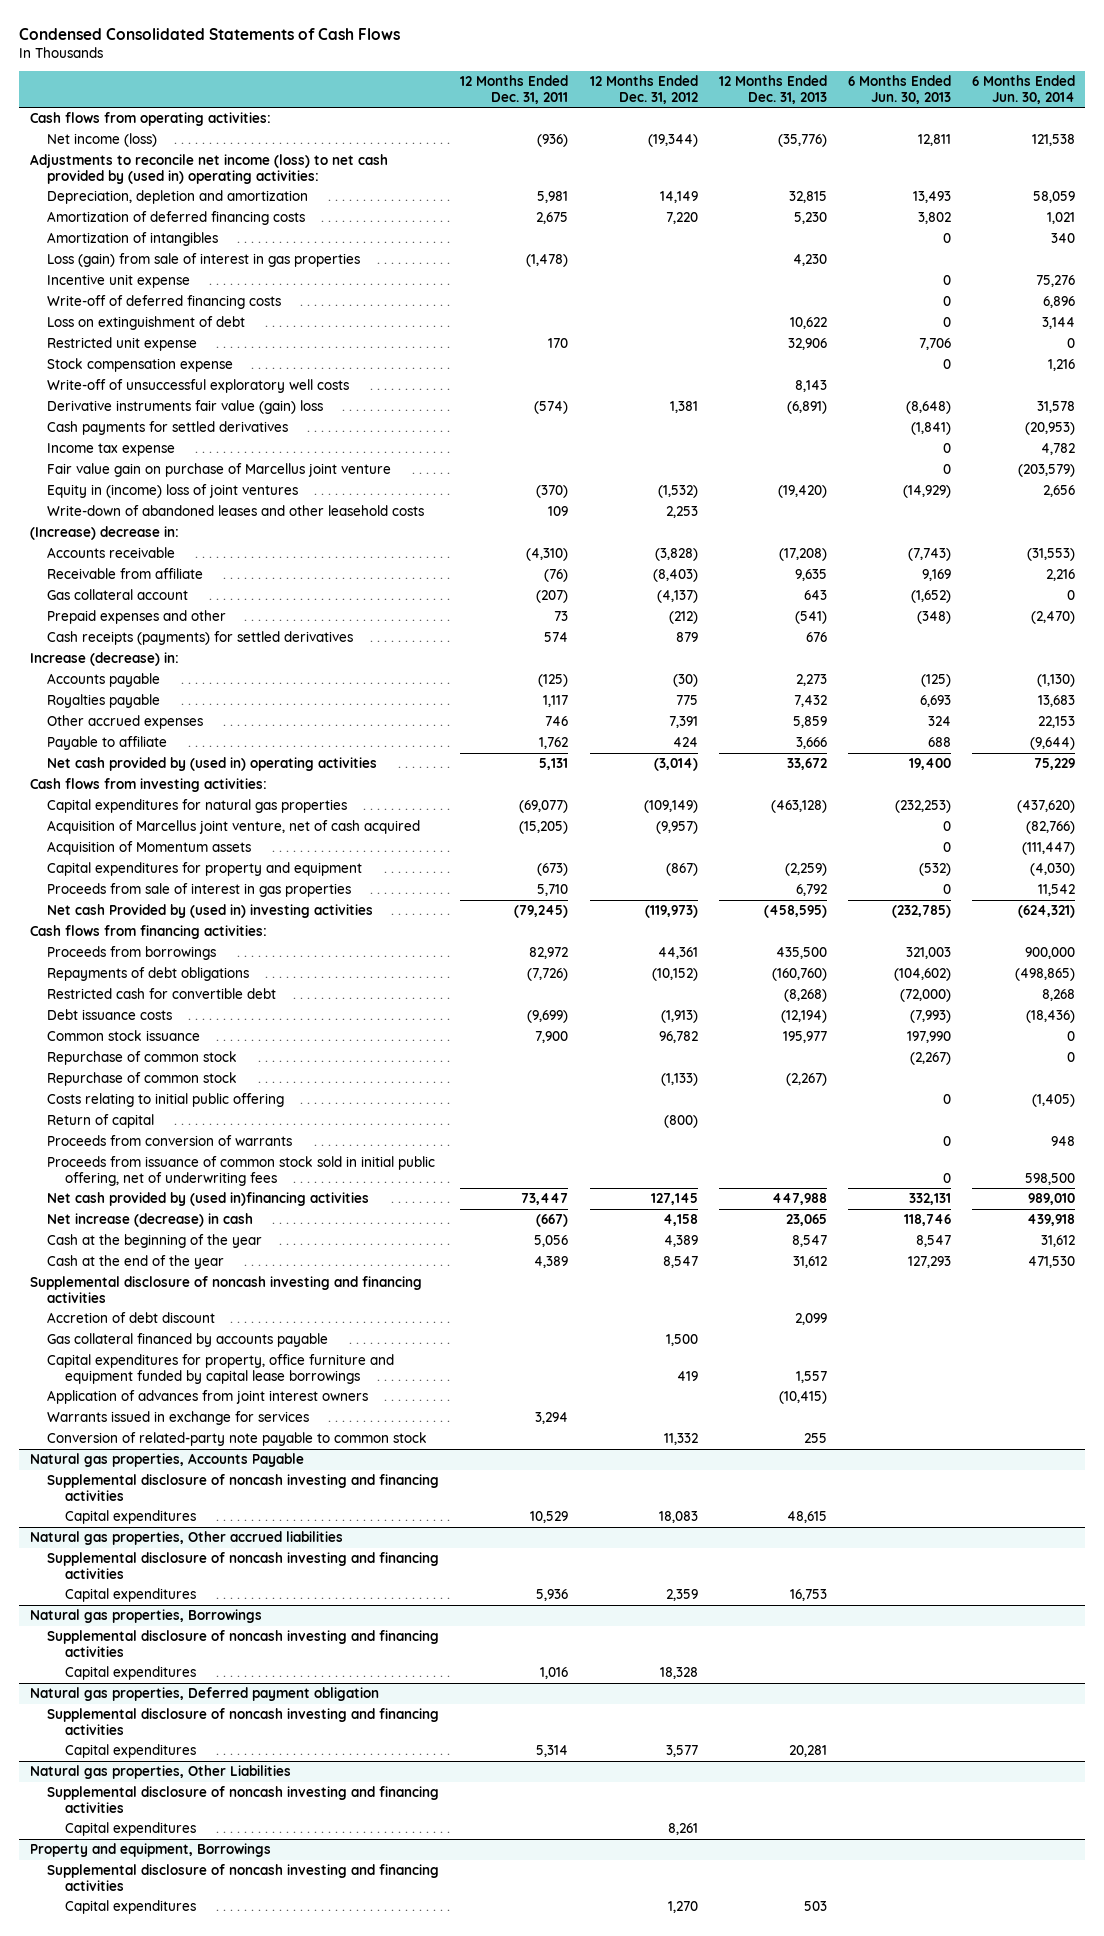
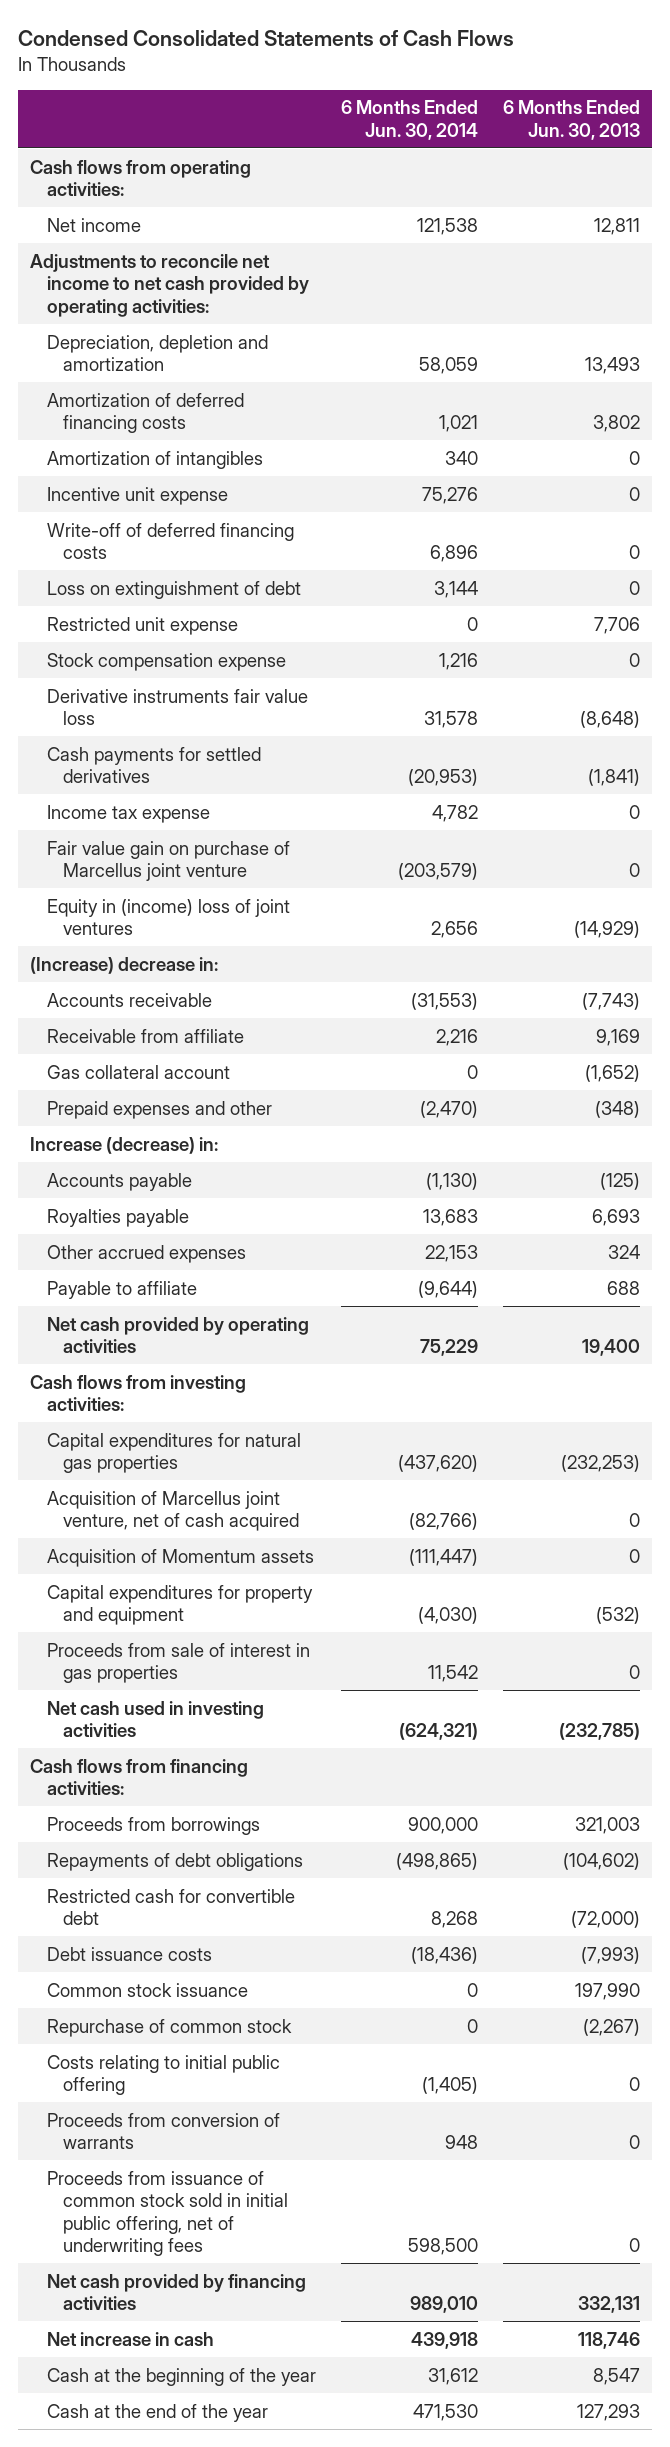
[460,75,569,104] 12 Months Ended Dec. 31, 2011 -> none
[589,75,698,104] 12 Months Ended Dec. 31, 2012 -> none
[718,75,827,104] 12 Months Ended Dec. 31, 2013 -> none
[47,132,158,147] Net income (loss) -> [46,217,141,232] Net income
[29,153,388,184] Adjustments to reconcile net income (loss) to net cash provided by (used in) operating activities: -> [30,253,309,317] Adjustments to reconcile net income to net cash provided by operating activities:
[47,252,361,267] Loss (gain) from sale of interest in gas properties -> none
[47,378,350,393] Write-off of unsuccessful exploratory well costs -> none
[47,399,324,414] Derivative instruments fair value (gain) loss -> [46,688,308,726] Derivative instruments fair value loss
[47,504,425,516] Write-down of abandoned leases and other leasehold costs -> none
[47,630,354,645] Cash receipts (payments) for settled derivatives -> none
[47,756,378,771] Net cash provided by (used in) operating activities -> [46,1316,309,1354] Net cash provided by operating activities
[47,903,374,918] Net cash Provided by (used in) investing activities -> [46,1700,264,1738] Net cash used in investing activities
[47,1071,238,1086] Repurchase of common stock -> none
[47,1113,155,1128] Return of capital -> none
[47,1191,370,1206] Net cash provided by (used in)financing activities -> [46,2273,306,2311] Net cash provided by financing activities
[47,1212,254,1227] Net increase (decrease) in cash -> [46,2331,214,2346] Net increase in cash
[29,1275,422,1303] Supplemental disclosure of noncash investing and financing activities -> none
[47,1311,216,1323] Accretion of debt discount -> none
[47,1332,329,1347] Gas collateral financed by accounts payable -> none
[47,1353,395,1384] Capital expenditures for property, office furniture and equipment funded by capital lease borrowings -> none
[47,1389,369,1404] Application of advances from joint interest owners -> none
[47,1410,310,1425] Warrants issued in exchange for services -> none
[47,1431,428,1446] Conversion of related-party note payable to common stock -> none
[29,1452,304,1467] Natural gas properties, Accounts Payable -> none
[47,1473,440,1501] Supplemental disclosure of noncash investing and financing activities -> none
[65,1509,197,1524] Capital expenditures -> none
[29,1530,343,1545] Natural gas properties, Other accrued liabilities -> none
[47,1551,440,1579] Supplemental disclosure of noncash investing and financing activities -> none
[65,1587,197,1602] Capital expenditures -> none
[29,1608,262,1623] Natural gas properties, Borrowings -> none
[47,1629,440,1657] Supplemental disclosure of noncash investing and financing activities -> none
[65,1665,197,1680] Capital expenditures -> none
[29,1686,379,1701] Natural gas properties, Deferred payment obligation -> none
[47,1707,440,1735] Supplemental disclosure of noncash investing and financing activities -> none
[65,1743,197,1758] Capital expenditures -> none
[29,1764,291,1779] Natural gas properties, Other Liabilities -> none
[47,1785,440,1813] Supplemental disclosure of noncash investing and financing activities -> none
[65,1821,197,1836] Capital expenditures -> none
[29,1842,271,1857] Property and equipment, Borrowings -> none
[47,1863,440,1891] Supplemental disclosure of noncash investing and financing activities -> none
[65,1899,197,1914] Capital expenditures -> none

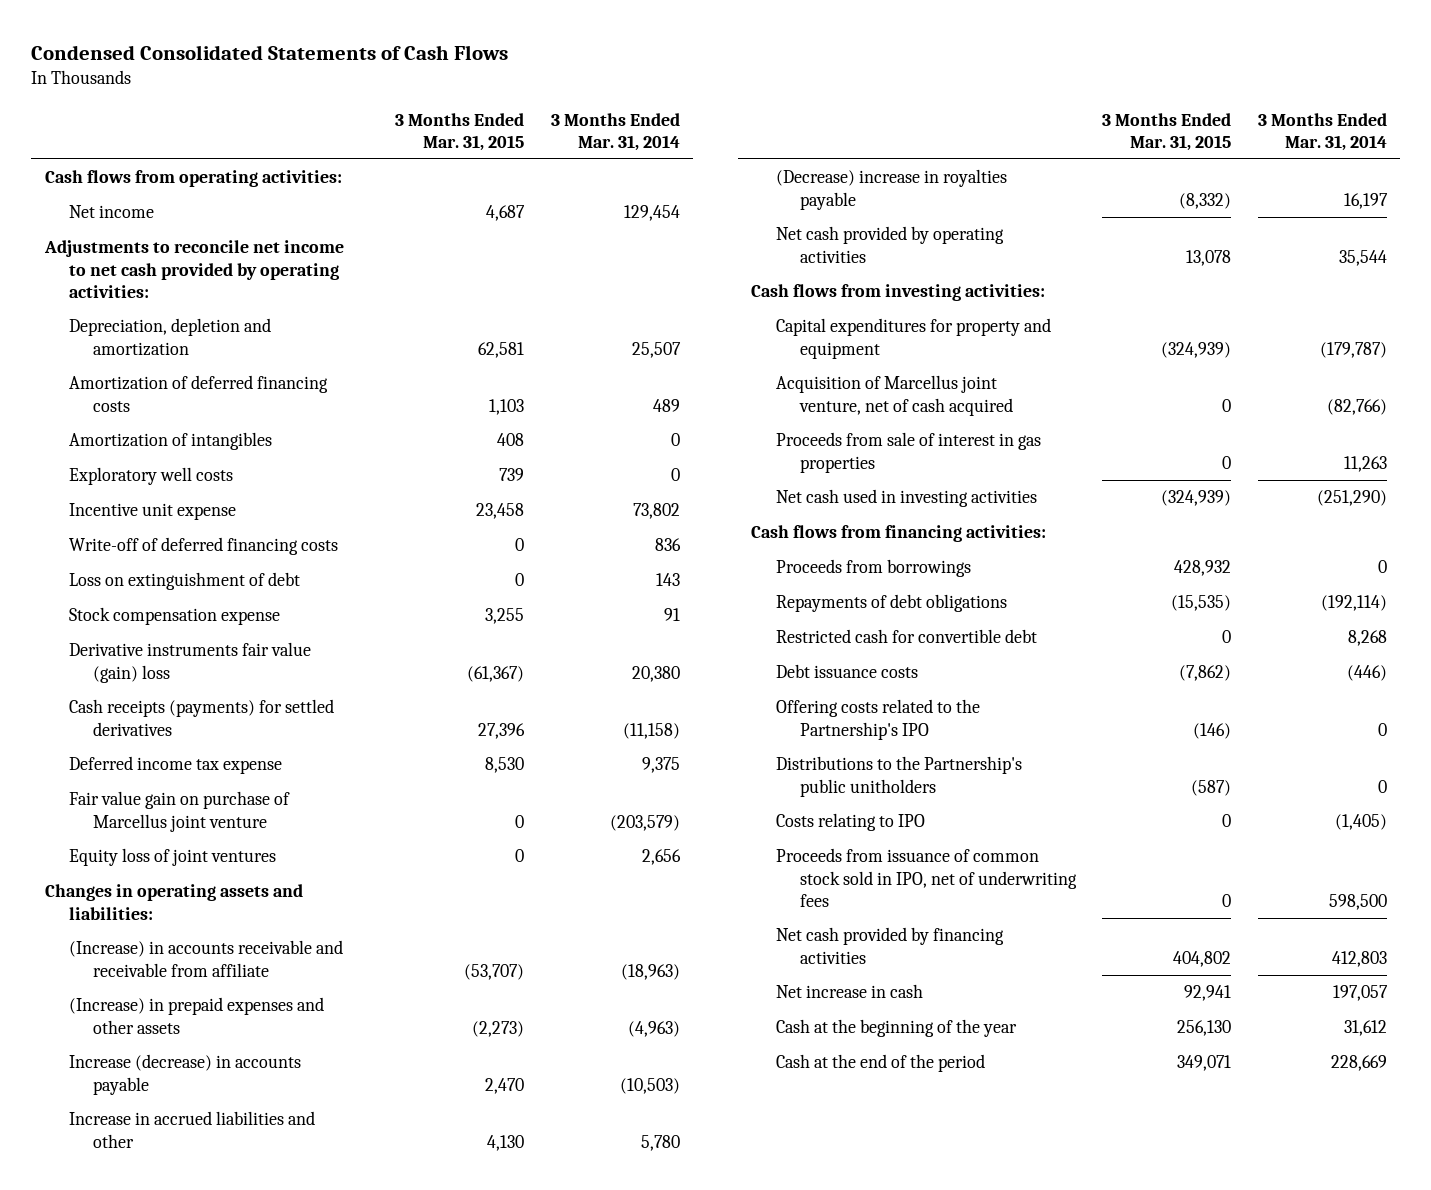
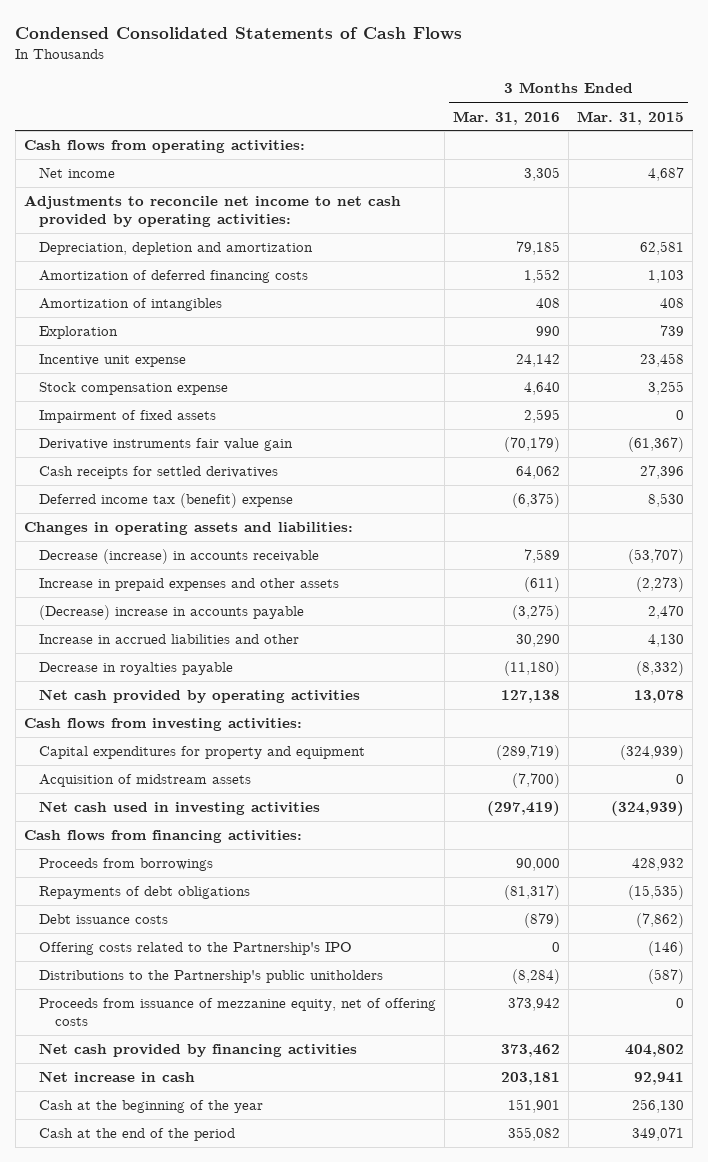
[550,112,680,151] 3 Months Ended Mar. 31, 2014 -> none
none -> [453,110,561,125] Mar. 31, 2016
[68,467,233,486] Exploratory well costs -> [39,326,119,340] Exploration
[68,537,338,556] Write-off of deferred financing costs -> none
[68,572,300,591] Loss on extinguishment of debt -> none
[68,791,290,832] Fair value gain on purchase of Marcellus joint venture -> none
[68,848,276,867] Equity loss of joint ventures -> none
none -> [39,410,217,424] Impairment of fixed assets
[68,642,311,683] Derivative instruments fair value (gain) loss -> [39,438,294,452] Derivative instruments fair value gain
[68,699,334,736] Cash receipts (payments) for settled derivatives -> [39,466,279,480] Cash receipts for settled derivatives
[68,756,282,775] Deferred income tax expense -> [39,493,294,509] Deferred income tax (benefit) expense
[68,940,343,977] (Increase) in accounts receivable and receivable from affiliate -> [39,549,320,565] Decrease (increase) in accounts receivable
[68,997,324,1034] (Increase) in prepaid expenses and other assets -> [39,578,340,592] Increase in prepaid expenses and other assets
[68,1054,301,1095] Increase (decrease) in accounts payable -> [39,605,305,621] (Decrease) increase in accounts payable
[775,169,1007,210] (Decrease) increase in royalties payable -> [39,662,234,676] Decrease in royalties payable
[775,375,1013,416] Acquisition of Marcellus joint venture, net of cash acquired -> none
[775,432,1041,473] Proceeds from sale of interest in gas properties -> none
none -> [39,774,252,788] Acquisition of midstream assets
[775,629,1037,644] Restricted cash for convertible debt -> none
[775,813,925,832] Costs relating to IPO -> none
[775,848,1077,907] Proceeds from issuance of common stock sold in IPO, net of underwriting fees -> none
none -> [39,998,437,1027] Proceeds from issuance of mezzanine equity, net of offering costs

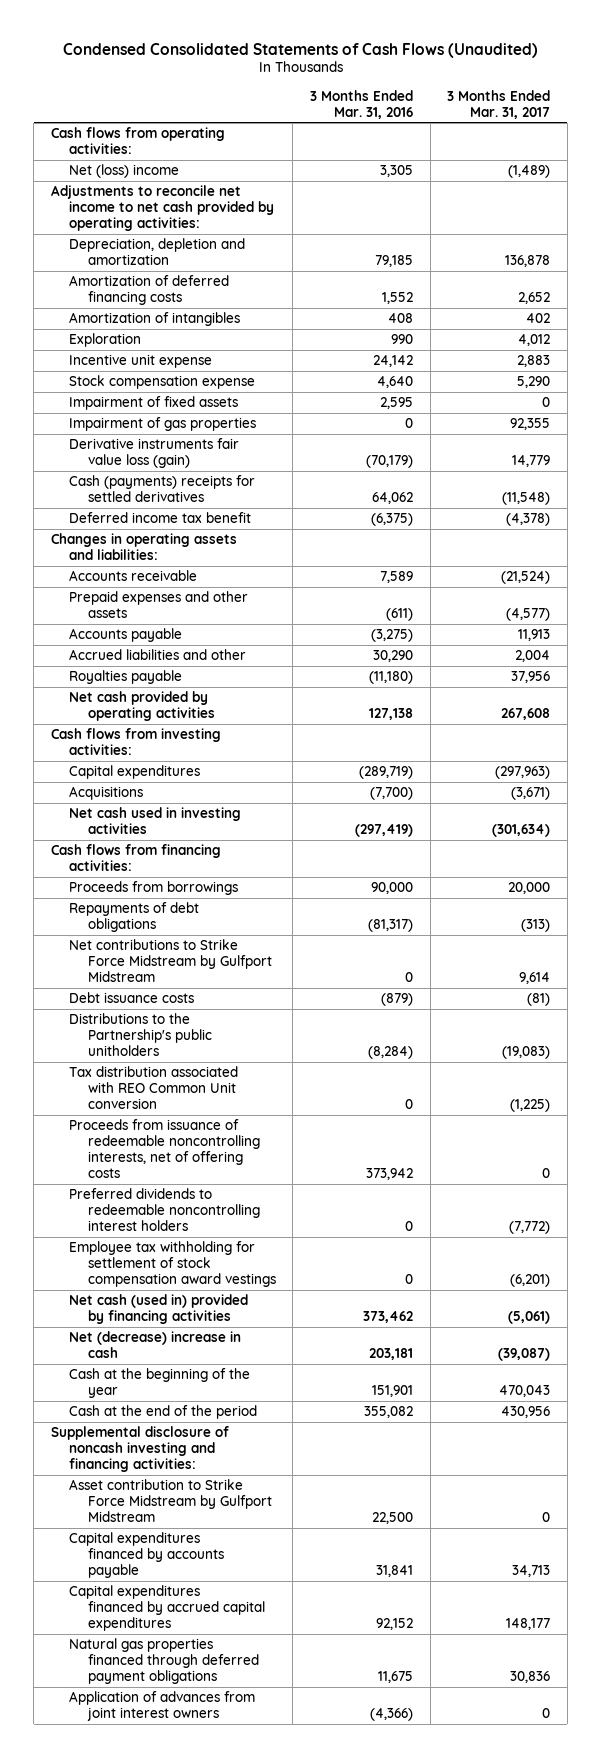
[15,26,463,40] Condensed Consolidated Statements of Cash Flows -> [62,42,538,58] Condensed Consolidated Statements of Cash Flows (Unaudited)
[577,110,685,125] Mar. 31, 2015 -> none
none -> [447,89,551,119] 3 Months Ended Mar. 31, 2017
[39,167,116,179] Net income -> [69,164,180,179] Net (loss) income
none -> [69,417,257,432] Impairment of gas properties
[39,438,294,452] Derivative instruments fair value gain -> [69,438,240,469] Derivative instruments fair value loss (gain)
[39,466,279,480] Cash receipts for settled derivatives -> [69,475,256,503] Cash (payments) receipts for settled derivatives
[39,493,294,509] Deferred income tax (benefit) expense -> [69,512,252,524] Deferred income tax benefit
[39,549,320,565] Decrease (increase) in accounts receivable -> [69,570,198,582] Accounts receivable
[39,578,340,592] Increase in prepaid expenses and other assets -> [69,591,249,619] Prepaid expenses and other assets
[39,605,305,621] (Decrease) increase in accounts payable -> [69,628,183,643] Accounts payable
[39,634,300,645] Increase in accrued liabilities and other -> [69,649,247,661] Accrued liabilities and other
[39,662,234,676] Decrease in royalties payable -> [69,670,183,685] Royalties payable
[39,746,366,760] Capital expenditures for property and equipment -> [69,765,201,780] Capital expenditures
[39,774,252,788] Acquisition of midstream assets -> [69,786,144,801] Acquisitions
none -> [69,939,272,983] Net contributions to Strike Force Midstream by Gulfport Midstream
[39,942,353,956] Offering costs related to the Partnership's IPO -> none
none -> [69,1066,239,1110] Tax distribution associated with REO Common Unit conversion
[39,998,437,1027] Proceeds from issuance of mezzanine equity, net of offering costs -> [69,1119,260,1179] Proceeds from issuance of redeemable noncontrolling interests, net of offering costs
none -> [69,1188,260,1232] Preferred dividends to redeemable noncontrolling interest holders
none -> [69,1241,276,1288] Employee tax withholding for settlement of stock compensation award vestings
[39,1043,358,1058] Net cash provided by financing activities -> [69,1294,249,1325] Net cash (used in) provided by financing activities
[39,1071,196,1083] Net increase in cash -> [69,1331,242,1359] Net (decrease) increase in cash
none -> [51,1426,230,1473] Supplemental disclosure of noncash investing and financing activities:
none -> [69,1479,272,1523] Asset contribution to Strike Force Midstream by Gulfport Midstream
none -> [69,1532,224,1579] Capital expenditures financed by accounts payable
none -> [69,1585,265,1632] Capital expenditures financed by accrued capital expenditures
none -> [69,1638,259,1685] Natural gas properties financed through deferred payment obligations
none -> [69,1691,256,1722] Application of advances from joint interest owners

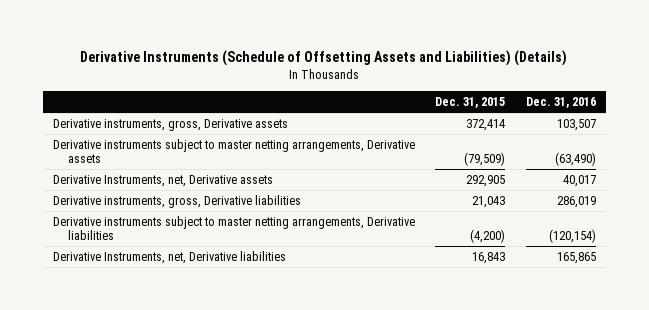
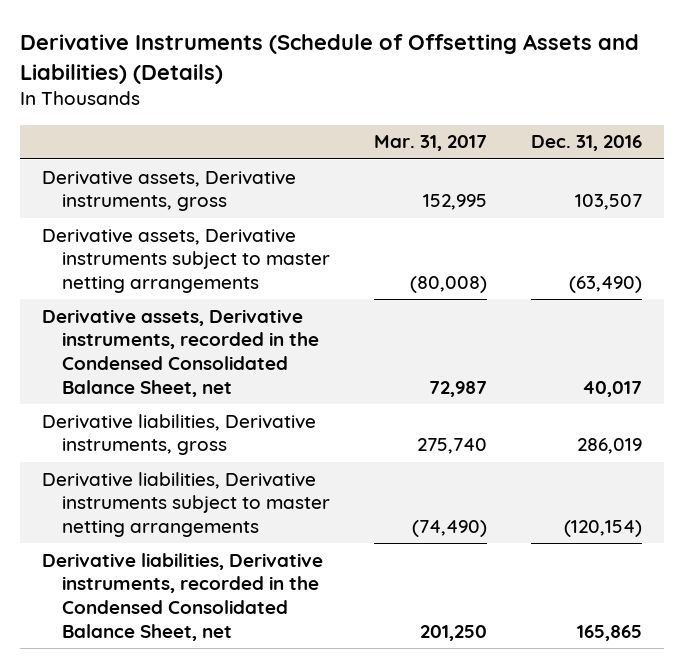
[435,96,506,108] Dec. 31, 2015 -> none
none -> [373,135,487,152] Mar. 31, 2017
[53,118,289,131] Derivative instruments, gross, Derivative assets -> [42,170,297,212] Derivative assets, Derivative instruments, gross
[53,138,416,164] Derivative instruments subject to master netting arrangements, Derivative assets -> [42,228,330,293] Derivative assets, Derivative instruments subject to master netting arrangements
[53,174,274,187] Derivative Instruments, net, Derivative assets -> [42,308,319,397] Derivative assets, Derivative instruments, recorded in the Condensed Consolidated Balance Sheet, net
[53,194,302,208] Derivative instruments, gross, Derivative liabilities -> [42,413,317,456] Derivative liabilities, Derivative instruments, gross
[53,215,416,241] Derivative instruments subject to master netting arrangements, Derivative liabilities -> [42,471,330,537] Derivative liabilities, Derivative instruments subject to master netting arrangements
[53,250,287,264] Derivative Instruments, net, Derivative liabilities -> [42,552,324,641] Derivative liabilities, Derivative instruments, recorded in the Condensed Consolidated Balance Sheet, net

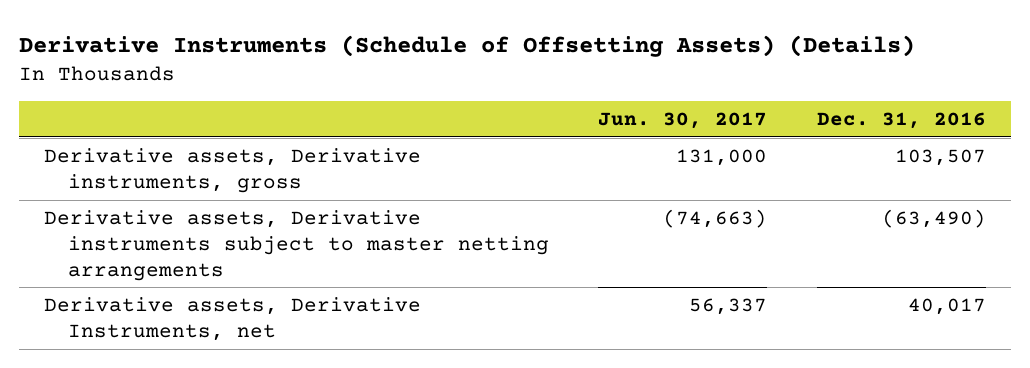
[20,33,640,84] Derivative Instruments (Schedule of Offsetting Assets and Liabilities) (Details) -> [18,34,915,57] Derivative Instruments (Schedule of Offsetting Assets) (Details)
[373,135,487,152] Mar. 31, 2017 -> none
none -> [598,112,768,130] Jun. 30, 2017
[42,413,317,456] Derivative liabilities, Derivative instruments, gross -> none
[42,471,330,537] Derivative liabilities, Derivative instruments subject to master netting arrangements -> none
[42,552,324,641] Derivative liabilities, Derivative instruments, recorded in the Condensed Consolidated Balance Sheet, net -> none
[42,308,319,397] Derivative assets, Derivative instruments, recorded in the Condensed Consolidated Balance Sheet, net -> [43,297,421,341] Derivative assets, Derivative Instruments, net

